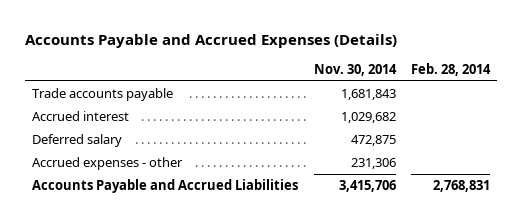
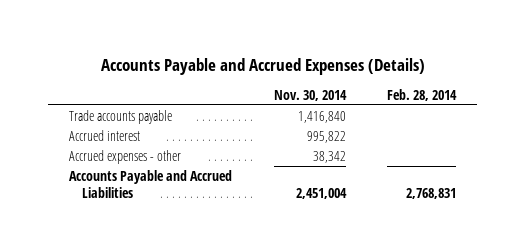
[32,134,123,148] Deferred salary -> none
[340,89,396,101] 1,681,843 -> [297,111,346,124] 1,416,840
[340,112,396,124] 1,029,682 -> [306,131,346,144] 995,822
[350,158,396,170] 231,306 -> [312,151,346,164] 38,342
[338,180,396,193] 3,415,706 -> [295,187,347,199] 2,451,004

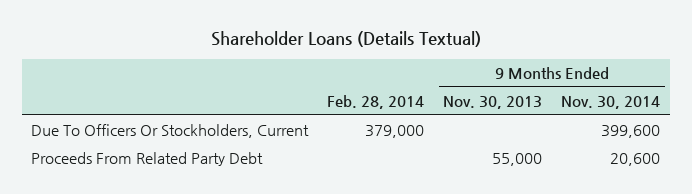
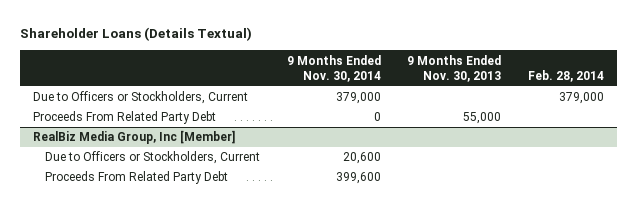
[31,124,310,139] Due To Officers Or Stockholders, Current -> [33,91,249,105] Due to Officers or Stockholders, Current
[601,125,661,139] 399,600 -> [335,92,381,105] 379,000
[610,153,661,167] 20,600 -> [373,112,381,122] 0
none -> [33,130,236,145] RealBiz Media Group, Inc [Member]
none -> [45,151,261,165] Due to Officers or Stockholders, Current
none -> [45,171,229,185] Proceeds From Related Party Debt

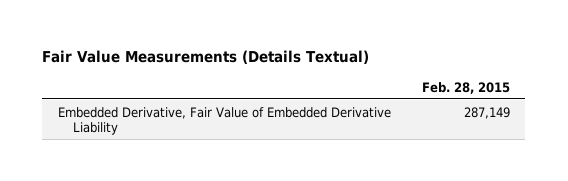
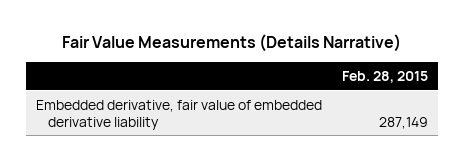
[42,50,370,65] Fair Value Measurements (Details Textual) -> [62,34,402,53] Fair Value Measurements (Details Narrative)
[57,106,391,135] Embedded Derivative, Fair Value of Embedded Derivative Liability -> [36,99,323,130] Embedded derivative, fair value of embedded derivative liability

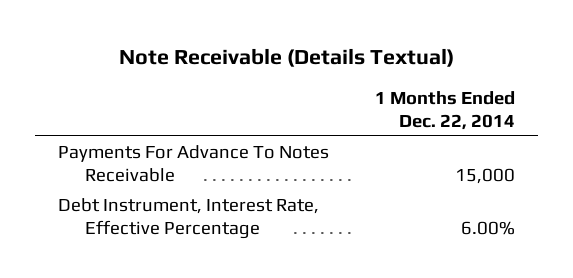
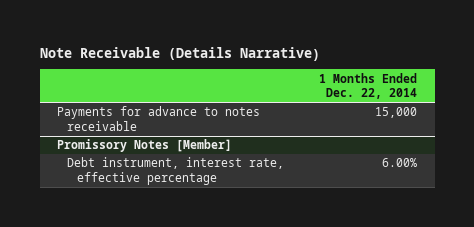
[118,48,454,68] Note Receivable (Details Textual) -> [39,46,320,61] Note Receivable (Details Narrative)
[58,145,330,182] Payments For Advance To Notes Receivable -> [57,106,261,131] Payments for advance to notes receivable
none -> [57,139,233,153] Promissory Notes [Member]
[58,198,320,239] Debt Instrument, Interest Rate, Effective Percentage -> [67,157,285,185] Debt instrument, interest rate, effective percentage

